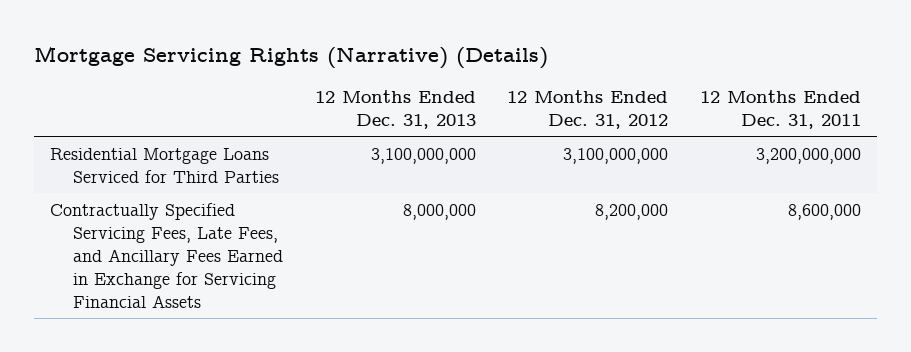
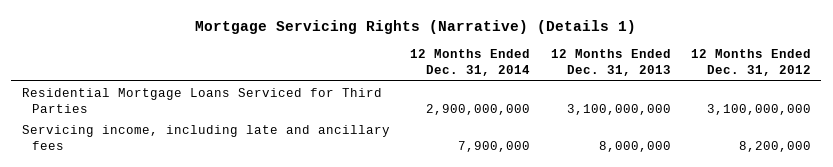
[33,46,548,70] Mortgage Servicing Rights (Narrative) (Details) -> [195,19,637,34] Mortgage Servicing Rights (Narrative) (Details 1)
[699,89,861,129] 12 Months Ended Dec. 31, 2011 -> none
none -> [410,49,531,76] 12 Months Ended Dec. 31, 2014
[49,202,284,308] Contractually Specified Servicing Fees, Late Fees, and Ancillary Fees Earned in Exchange for Servicing Financial Assets -> [21,124,390,150] Servicing income, including late and ancillary fees

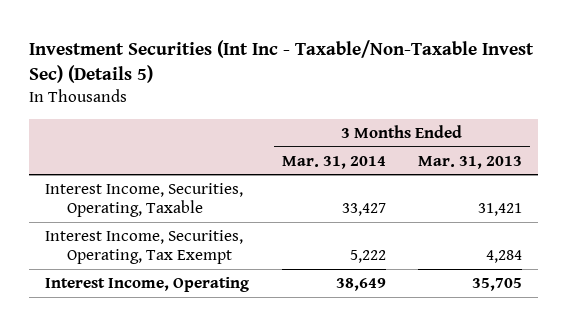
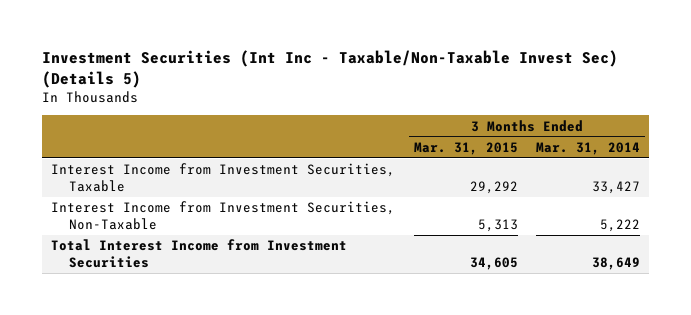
[417,155,522,169] Mar. 31, 2013 -> none
none -> [413,141,518,155] Mar. 31, 2015
[45,182,244,218] Interest Income, Securities, Operating, Taxable -> [51,163,396,192] Interest Income from Investment Securities, Taxable
[45,229,244,265] Interest Income, Securities, Operating, Tax Exempt -> [51,201,396,230] Interest Income from Investment Securities, Non-Taxable
[45,276,250,292] Interest Income, Operating -> [51,239,348,268] Total Interest Income from Investment Securities

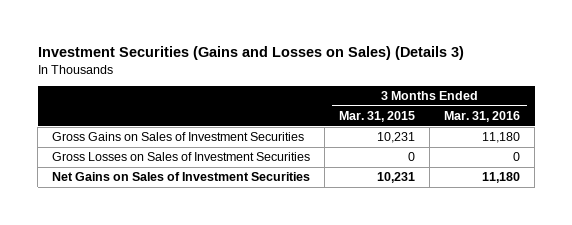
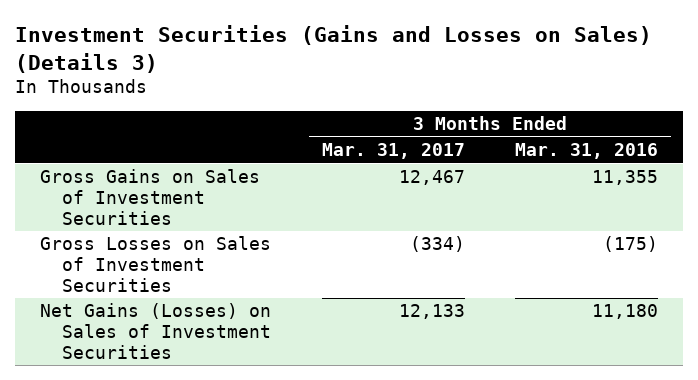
[339,111,416,123] Mar. 31, 2015 -> none
none -> [321,143,465,160] Mar. 31, 2017
[482,132,521,144] 11,180 -> [591,170,658,186] 11,355
[513,152,521,162] 0 -> [602,236,658,253] (175)
[52,172,311,182] Net Gains on Sales of Investment Securities -> [39,303,272,359] Net Gains (Losses) on Sales of Investment Securities

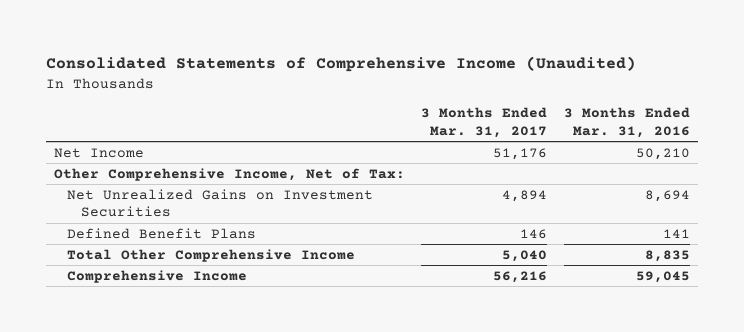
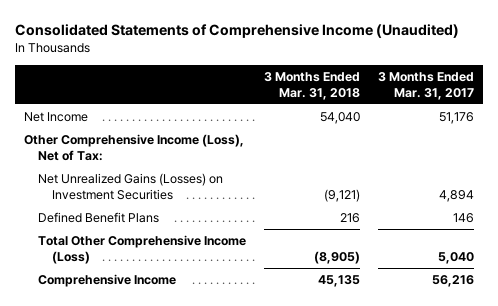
[563,107,690,138] 3 Months Ended Mar. 31, 2016 -> none
none -> [263,71,360,100] 3 Months Ended Mar. 31, 2018
[54,167,406,181] Other Comprehensive Income, Net of Tax: -> [24,134,245,161] Other Comprehensive Income (Loss), Net of Tax:
[67,188,374,218] Net Unrealized Gains on Investment Securities -> [37,173,223,200] Net Unrealized Gains (Losses) on Investment Securities
[67,248,356,262] Total Other Comprehensive Income -> [37,235,246,264] Total Other Comprehensive Income (Loss)

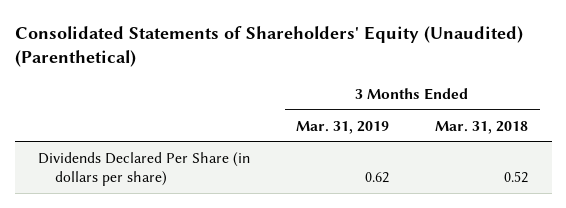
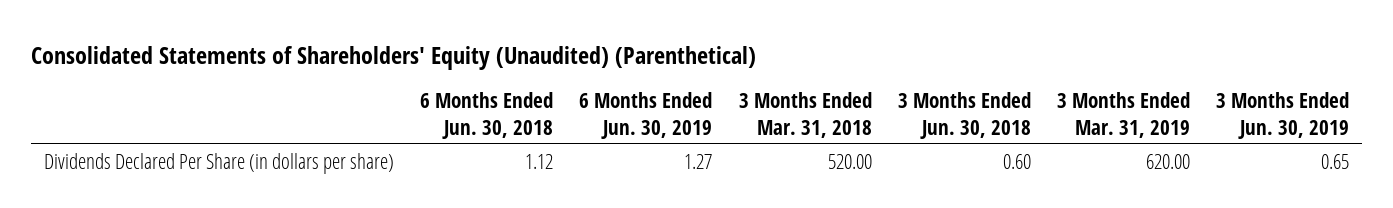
none -> [420,92,554,139] 6 Months Ended Jun. 30, 2018
none -> [579,92,713,139] 6 Months Ended Jun. 30, 2019
none -> [897,92,1031,139] 3 Months Ended Jun. 30, 2018
none -> [1215,92,1349,139] 3 Months Ended Jun. 30, 2019
[365,172,390,184] 0.62 -> [1145,153,1190,169] 620.00
[504,171,529,184] 0.52 -> [827,153,872,169] 520.00

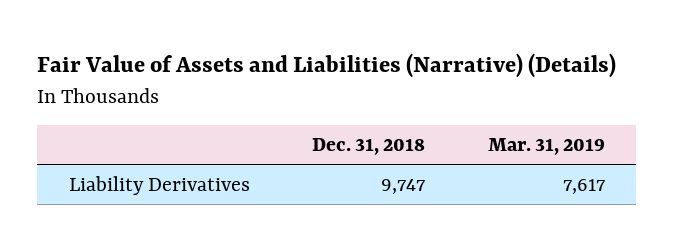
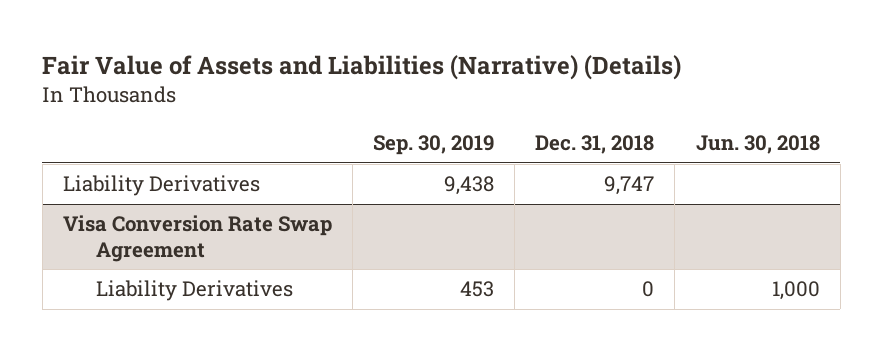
[487,137,605,155] Mar. 31, 2019 -> none
none -> [373,135,495,156] Sep. 30, 2019
none -> [695,135,820,155] Jun. 30, 2018
none -> [62,215,332,262] Visa Conversion Rate Swap Agreement
none -> [95,280,293,302] Liability Derivatives

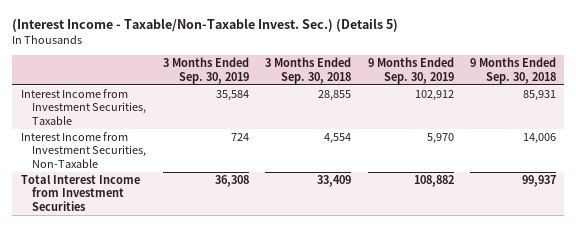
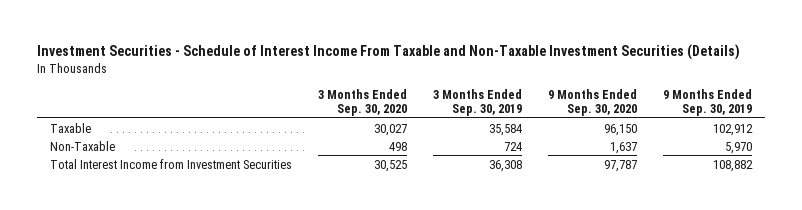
[12,18,399,33] (Interest Income - Taxable/Non-Taxable Invest. Sec.) (Details 5) -> [37,44,741,61] Investment Securities - Schedule of Interest Income From Taxable and Non-Taxable Investment Securities (Details)
[265,57,352,84] 3 Months Ended Sep. 30, 2018 -> none
[469,57,556,84] 9 Months Ended Sep. 30, 2018 -> none
none -> [318,88,408,117] 3 Months Ended Sep. 30, 2020
none -> [548,88,638,117] 9 Months Ended Sep. 30, 2020
[20,89,147,125] Interest Income from Investment Securities, Taxable -> [50,122,92,133] Taxable
[20,132,147,168] Interest Income from Investment Securities, Non-Taxable -> [50,140,116,151] Non-Taxable

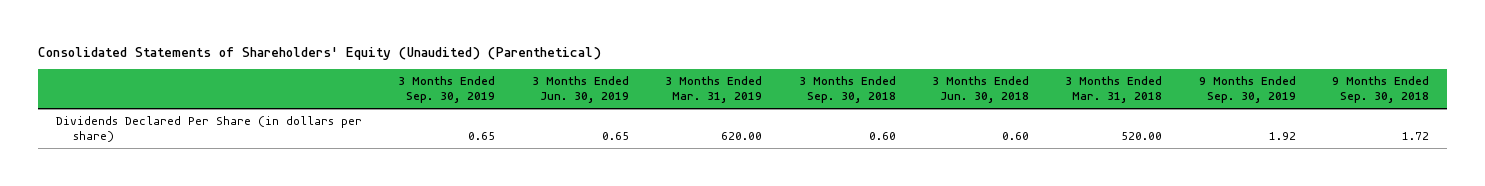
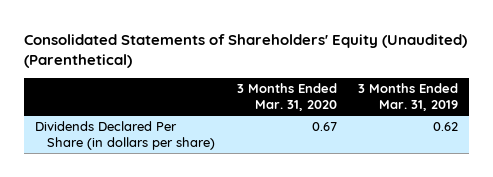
[398,76,496,104] 3 Months Ended Sep. 30, 2019 -> none
[531,76,629,104] 3 Months Ended Jun. 30, 2019 -> none
[798,76,896,104] 3 Months Ended Sep. 30, 2018 -> none
[931,76,1029,104] 3 Months Ended Jun. 30, 2018 -> none
[1065,76,1163,104] 3 Months Ended Mar. 31, 2018 -> none
[1198,76,1296,104] 9 Months Ended Sep. 30, 2019 -> none
[1331,76,1429,104] 9 Months Ended Sep. 30, 2018 -> none
none -> [236,83,337,112] 3 Months Ended Mar. 31, 2020
[721,132,763,141] 620.00 -> [433,122,459,132] 0.62

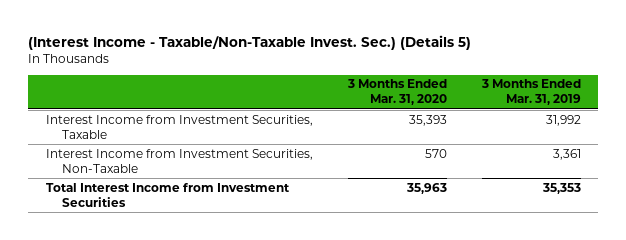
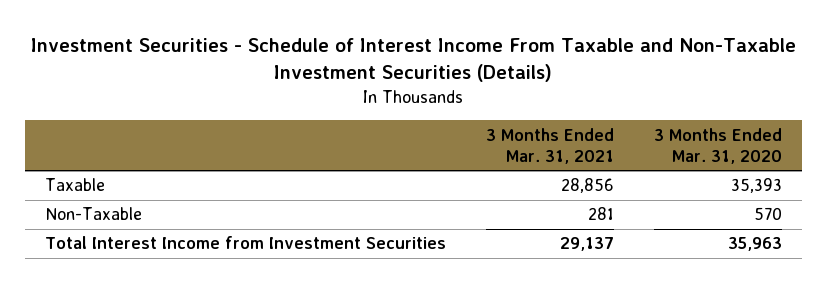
[28,34,472,50] (Interest Income - Taxable/Non-Taxable Invest. Sec.) (Details 5) -> [31,38,797,83] Investment Securities - Schedule of Interest Income From Taxable and Non-Taxable Investment Securities (Details)
[480,79,581,106] 3 Months Ended Mar. 31, 2019 -> none
none -> [485,127,614,164] 3 Months Ended Mar. 31, 2021
[45,114,313,139] Interest Income from Investment Securities, Taxable -> [45,178,106,192] Taxable
[45,148,313,173] Interest Income from Investment Securities, Non-Taxable -> [45,207,143,221] Non-Taxable

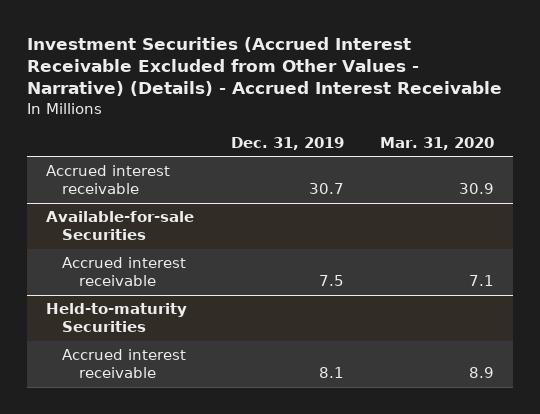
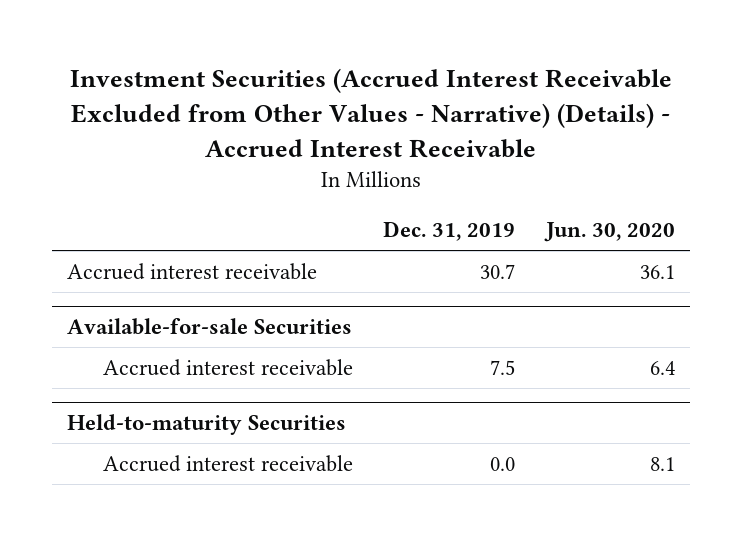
[380,136,495,150] Mar. 31, 2020 -> none
none -> [543,222,675,243] Jun. 30, 2020
[318,367,344,379] 8.1 -> [490,456,516,471] 0.0

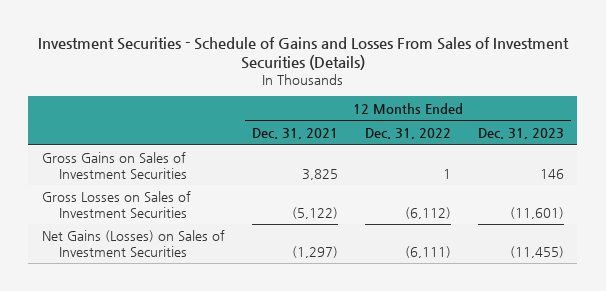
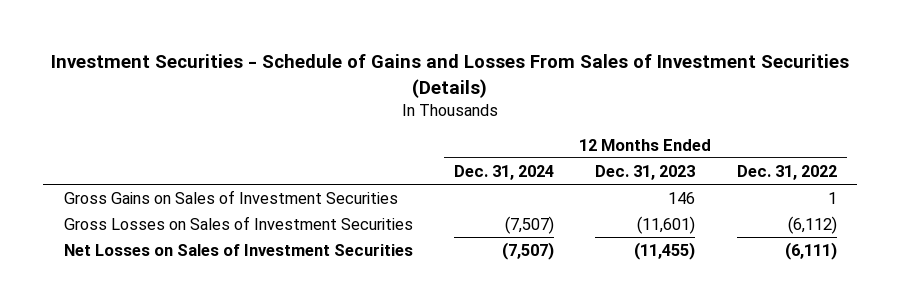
[251,127,338,139] Dec. 31, 2021 -> none
none -> [454,164,555,180] Dec. 31, 2024
[41,230,225,257] Net Gains (Losses) on Sales of Investment Securities -> [63,243,413,256] Net Losses on Sales of Investment Securities

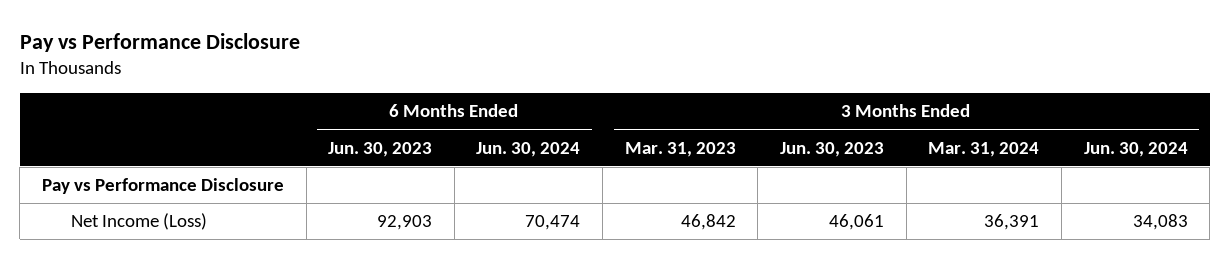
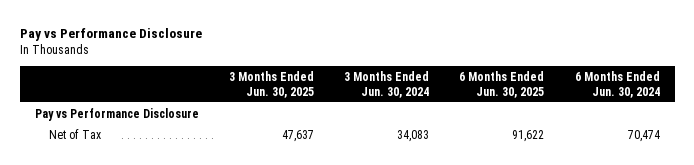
[328,141,433,157] Jun. 30, 2023 -> none
[624,141,736,157] Mar. 31, 2023 -> none
[780,141,885,157] Jun. 30, 2023 -> none
[928,141,1040,157] Mar. 31, 2024 -> none
none -> [229,70,315,98] 3 Months Ended Jun. 30, 2025
none -> [459,70,545,98] 6 Months Ended Jun. 30, 2025
[71,213,208,231] Net Income (Loss) -> [48,128,101,139] Net of Tax

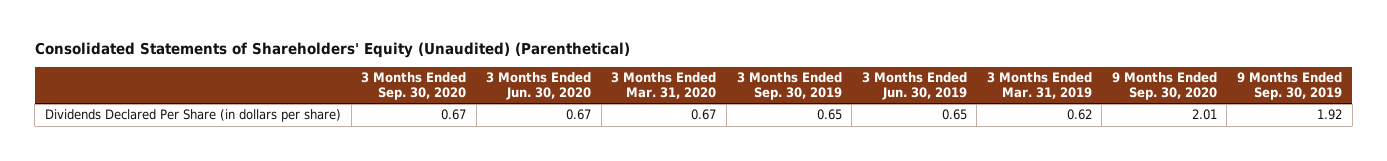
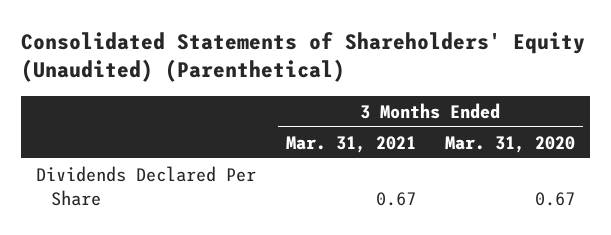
[361,72,467,101] 3 Months Ended Sep. 30, 2020 -> none
[486,72,592,101] 3 Months Ended Jun. 30, 2020 -> none
[736,72,842,101] 3 Months Ended Sep. 30, 2019 -> none
[861,72,967,101] 3 Months Ended Jun. 30, 2019 -> none
[986,72,1092,100] 3 Months Ended Mar. 31, 2019 -> none
[1111,72,1217,101] 9 Months Ended Sep. 30, 2020 -> none
[1237,72,1343,101] 9 Months Ended Sep. 30, 2019 -> none
none -> [285,135,416,153] Mar. 31, 2021
[44,109,341,123] Dividends Declared Per Share (in dollars per share) -> [35,165,256,206] Dividends Declared Per Share

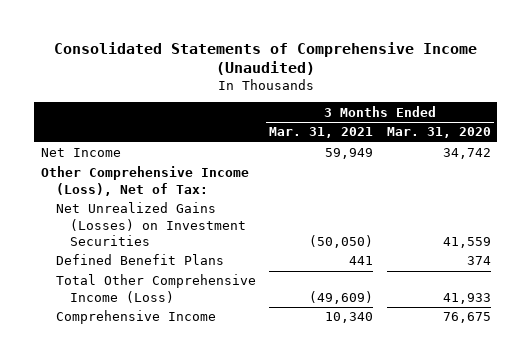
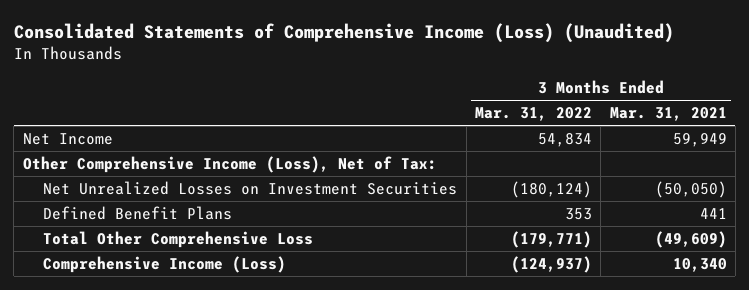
[53,41,477,75] Consolidated Statements of Comprehensive Income (Unaudited) -> [13,23,674,44] Consolidated Statements of Comprehensive Income (Loss) (Unaudited)
[386,127,491,139] Mar. 31, 2020 -> none
none -> [474,107,592,122] Mar. 31, 2022
[55,202,246,246] Net Unrealized Gains (Losses) on Investment Securities -> [43,181,458,196] Net Unrealized Losses on Investment Securities
[55,274,256,303] Total Other Comprehensive Income (Loss) -> [43,231,314,249] Total Other Comprehensive Loss
[55,310,216,325] Comprehensive Income -> [43,256,287,274] Comprehensive Income (Loss)

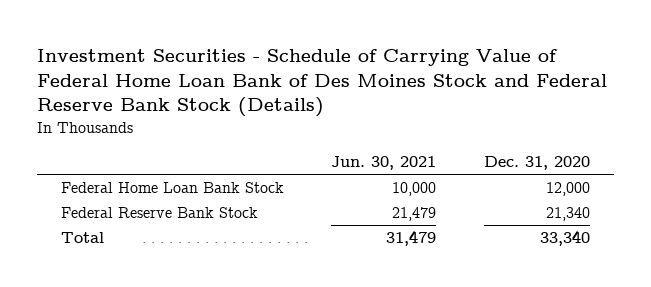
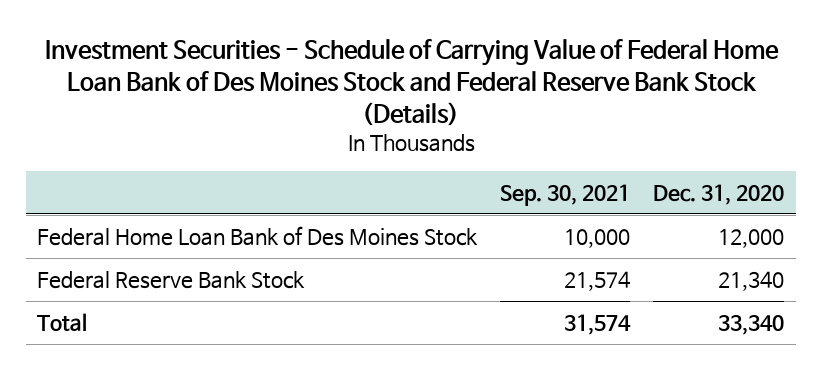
[331,155,437,170] Jun. 30, 2021 -> none
none -> [500,183,631,206] Sep. 30, 2021
[60,182,284,194] Federal Home Loan Bank Stock -> [37,225,479,246] Federal Home Loan Bank of Des Moines Stock

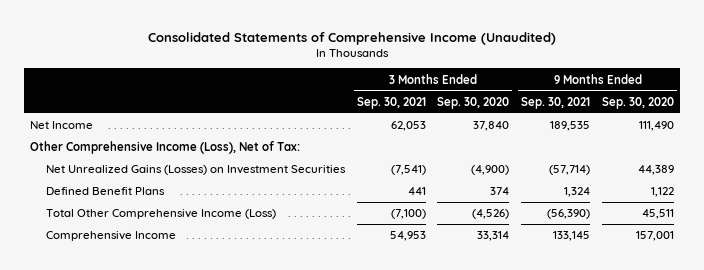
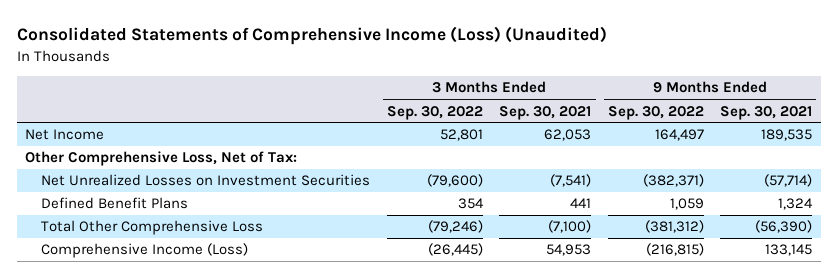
[148,31,557,45] Consolidated Statements of Comprehensive Income (Unaudited) -> [16,26,607,46] Consolidated Statements of Comprehensive Income (Loss) (Unaudited)
[437,96,510,109] Sep. 30, 2020 -> none
[602,96,675,109] Sep. 30, 2020 -> none
none -> [386,105,483,120] Sep. 30, 2022
none -> [607,105,704,120] Sep. 30, 2022
[29,141,300,155] Other Comprehensive Income (Loss), Net of Tax: -> [25,151,298,167] Other Comprehensive Loss, Net of Tax:
[45,165,346,176] Net Unrealized Gains (Losses) on Investment Securities -> [41,174,371,187] Net Unrealized Losses on Investment Securities
[45,209,276,220] Total Other Comprehensive Income (Loss) -> [41,220,264,236] Total Other Comprehensive Loss
[45,231,176,242] Comprehensive Income -> [41,243,249,259] Comprehensive Income (Loss)

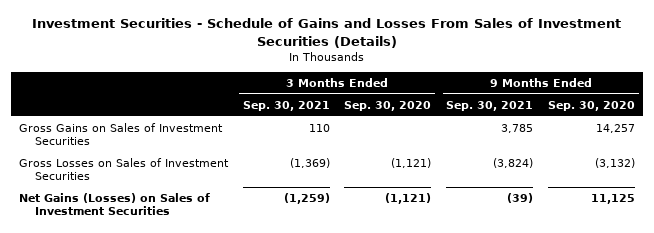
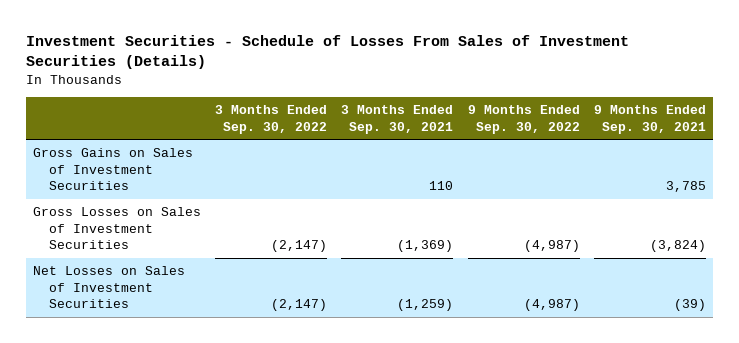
[31,18,621,48] Investment Securities - Schedule of Gains and Losses From Sales of Investment Securities (Details) -> [25,35,629,70] Investment Securities - Schedule of Losses From Sales of Investment Securities (Details)
[344,100,432,111] Sep. 30, 2020 -> none
[548,100,636,111] Sep. 30, 2020 -> none
none -> [215,105,328,134] 3 Months Ended Sep. 30, 2022
none -> [467,105,580,134] 9 Months Ended Sep. 30, 2022
[18,193,210,215] Net Gains (Losses) on Sales of Investment Securities -> [32,265,185,309] Net Losses on Sales of Investment Securities

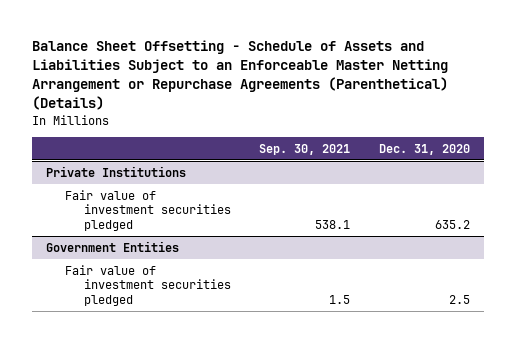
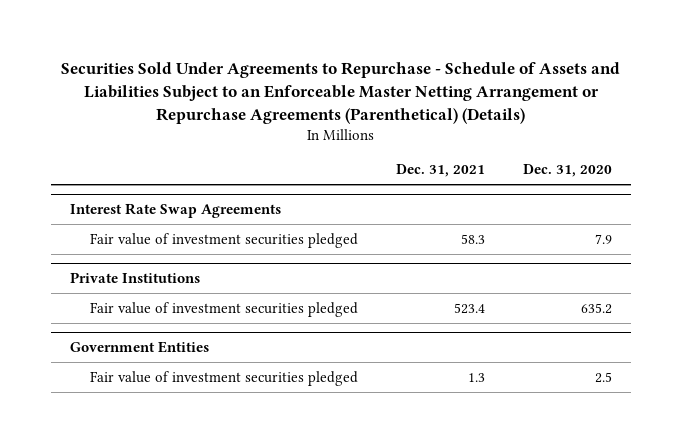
[31,39,448,110] Balance Sheet Offsetting - Schedule of Assets and Liabilities Subject to an Enforceable Master Netting Arrangement or Repurchase Agreements (Parenthetical) (Details) -> [61,61,621,124] Securities Sold Under Agreements to Repurchase - Schedule of Assets and Liabilities Subject to an Enforceable Master Netting Arrangement or Repurchase Agreements (Parenthetical) (Details)
[259,143,351,155] Sep. 30, 2021 -> none
none -> [395,164,485,178] Dec. 31, 2021
none -> [70,202,282,218] Interest Rate Swap Agreements
none -> [89,232,358,248] Fair value of investment securities pledged

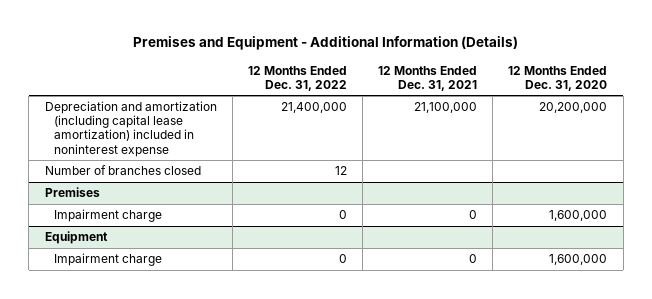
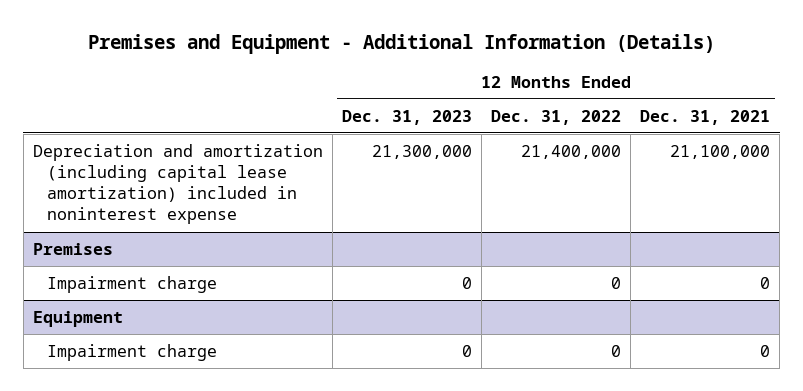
[508,65,608,91] 12 Months Ended Dec. 31, 2020 -> none
none -> [342,109,473,125] Dec. 31, 2023
[44,165,201,176] Number of branches closed -> none

